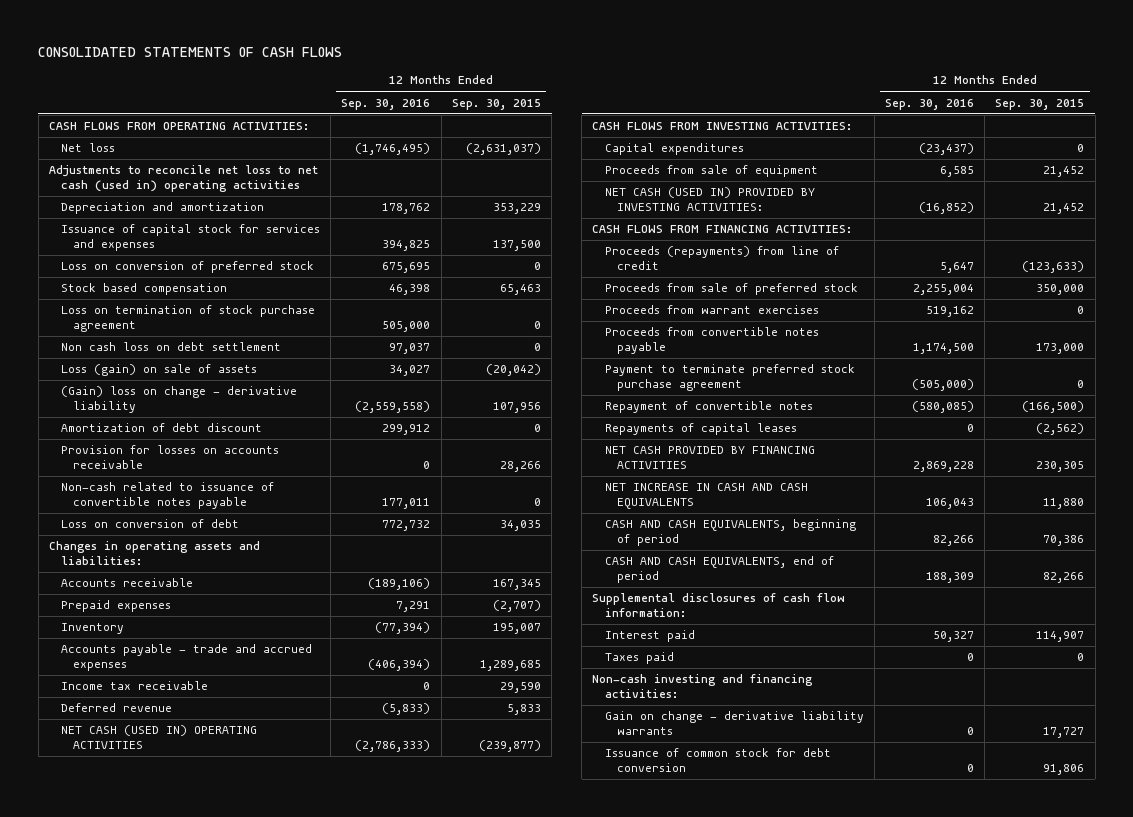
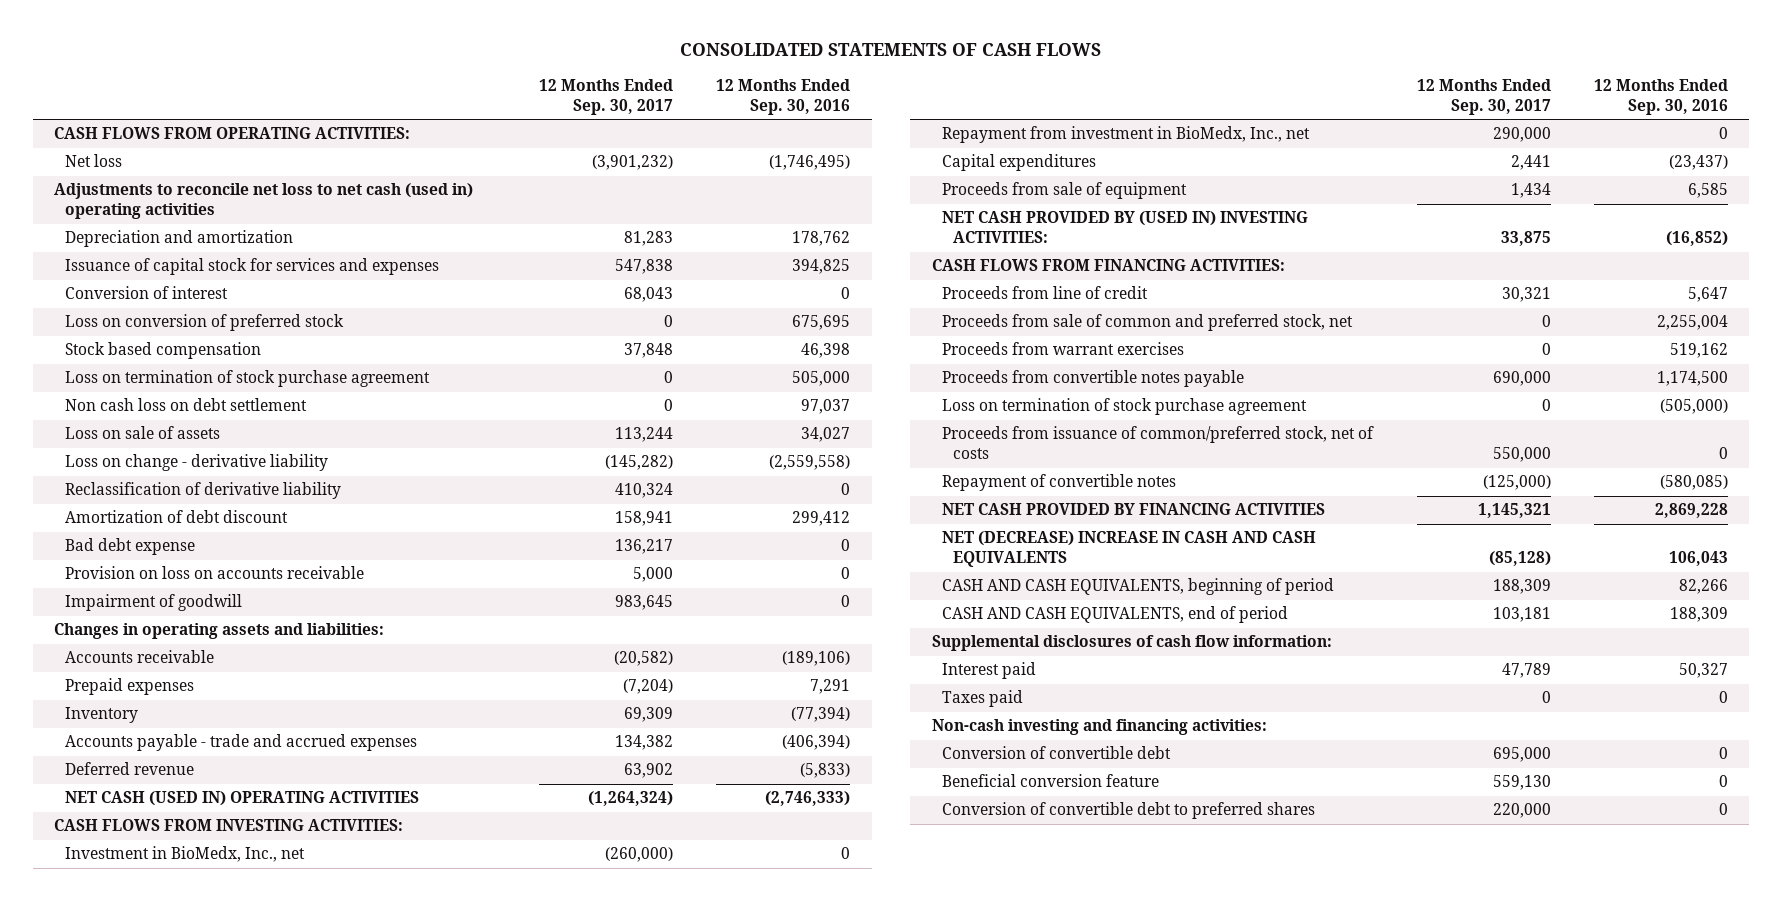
[451,98,541,110] Sep. 30, 2015 -> none
none -> [539,79,674,115] 12 Months Ended Sep. 30, 2017
none -> [64,286,228,300] Conversion of interest
[60,482,274,509] Non-cash related to issuance of convertible notes payable -> none
[60,519,239,529] Loss on conversion of debt -> none
[60,364,257,377] Loss (gain) on sale of assets -> [64,426,220,440] Loss on sale of assets
[60,386,297,413] (Gain) loss on change - derivative liability -> [64,454,328,472] Loss on change - derivative liability
none -> [64,482,341,500] Reclassification of derivative liability
[382,424,431,436] 299,912 -> [792,511,851,527] 299,412
[60,445,279,469] Provision for losses on accounts receivable -> [64,538,195,556] Bad debt expense
none -> [64,566,364,580] Provision on loss on accounts receivable
none -> [64,594,242,612] Impairment of goodwill
[60,681,208,691] Income tax receivable -> none
[355,739,431,752] (2,786,333) -> [765,791,851,807] (2,746,333)
none -> [64,846,305,863] Investment in BioMedx, Inc., net
none -> [942,126,1311,144] Repayment from investment in BioMedx, Inc., net
[604,187,815,211] NET CASH (USED IN) PROVIDED BY INVESTING ACTIVITIES: -> [942,211,1309,244] NET CASH PROVIDED BY (USED IN) INVESTING ACTIVITIES:
[604,246,839,270] Proceeds (repayments) from line of credit -> [942,286,1149,300] Proceeds from line of credit
[604,283,858,296] Proceeds from sale of preferred stock -> [942,314,1354,332] Proceeds from sale of common and preferred stock, net
[604,364,855,391] Payment to terminate preferred stock purchase agreement -> [942,398,1308,416] Loss on termination of stock purchase agreement
none -> [942,426,1375,460] Proceeds from issuance of common/preferred stock, net of costs
[604,423,797,436] Repayments of capital leases -> none
[604,483,808,509] NET INCREASE IN CASH AND CASH EQUIVALENTS -> [942,531,1317,568] NET (DECREASE) INCREASE IN CASH AND CASH EQUIVALENTS
[604,711,864,735] Gain on change - derivative liability warrants -> none
[604,748,831,772] Issuance of common stock for debt conversion -> none
none -> [942,746,1172,760] Conversion of convertible debt
none -> [942,774,1160,788] Beneficial conversion feature
none -> [942,802,1316,820] Conversion of convertible debt to preferred shares

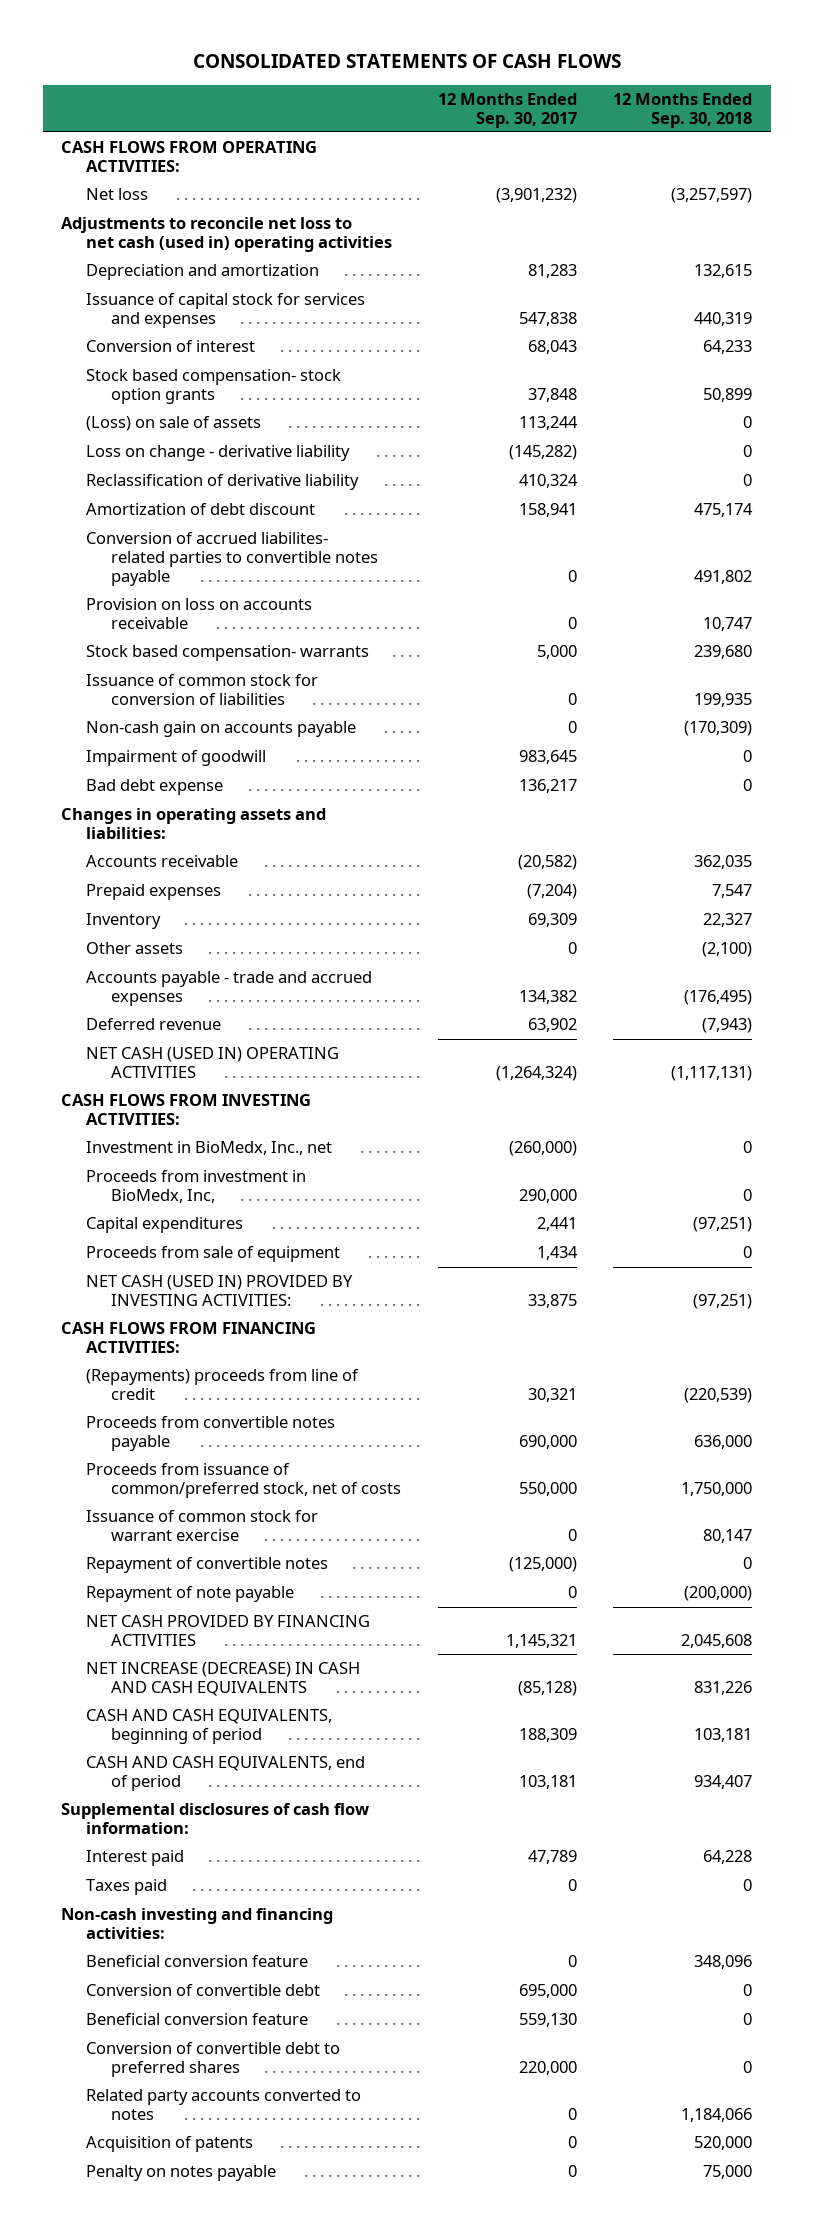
[716,79,851,115] 12 Months Ended Sep. 30, 2016 -> none
none -> [613,92,753,128] 12 Months Ended Sep. 30, 2018
[64,314,344,332] Loss on conversion of preferred stock -> none
[64,370,430,388] Loss on termination of stock purchase agreement -> none
[64,398,307,412] Non cash loss on debt settlement -> none
[64,342,261,360] Stock based compensation -> [86,369,342,405] Stock based compensation- stock option grants
[64,426,220,440] Loss on sale of assets -> [86,416,262,432] (Loss) on sale of assets
none -> [86,532,379,586] Conversion of accrued liabilites- related parties to convertible notes payable
[633,567,674,583] 5,000 -> [567,617,577,630] 0
none -> [86,645,370,662] Stock based compensation- warrants
none -> [86,674,319,706] Issuance of common stock for conversion of liabilities
none -> [86,721,357,738] Non-cash gain on accounts payable
[64,538,195,556] Bad debt expense -> [86,779,224,796] Bad debt expense
none -> [86,942,184,955] Other assets
[942,126,1311,144] Repayment from investment in BioMedx, Inc., net -> [86,1170,307,1204] Proceeds from investment in BioMedx, Inc,
[942,211,1309,244] NET CASH PROVIDED BY (USED IN) INVESTING ACTIVITIES: -> [86,1275,354,1307] NET CASH (USED IN) PROVIDED BY INVESTING ACTIVITIES:
[942,314,1354,332] Proceeds from sale of common and preferred stock, net -> none
[942,342,1185,356] Proceeds from warrant exercises -> none
[942,286,1149,300] Proceeds from line of credit -> [86,1369,360,1401] (Repayments) proceeds from line of credit
[942,398,1308,416] Loss on termination of stock purchase agreement -> none
none -> [86,1510,319,1542] Issuance of common stock for warrant exercise
none -> [86,1586,295,1603] Repayment of note payable
[942,531,1317,568] NET (DECREASE) INCREASE IN CASH AND CASH EQUIVALENTS -> [86,1662,361,1697] NET INCREASE (DECREASE) IN CASH AND CASH EQUIVALENTS
none -> [86,1955,309,1968] Beneficial conversion feature
none -> [86,2089,362,2121] Related party accounts converted to notes
none -> [86,2136,254,2153] Acquisition of patents
none -> [86,2165,277,2182] Penalty on notes payable

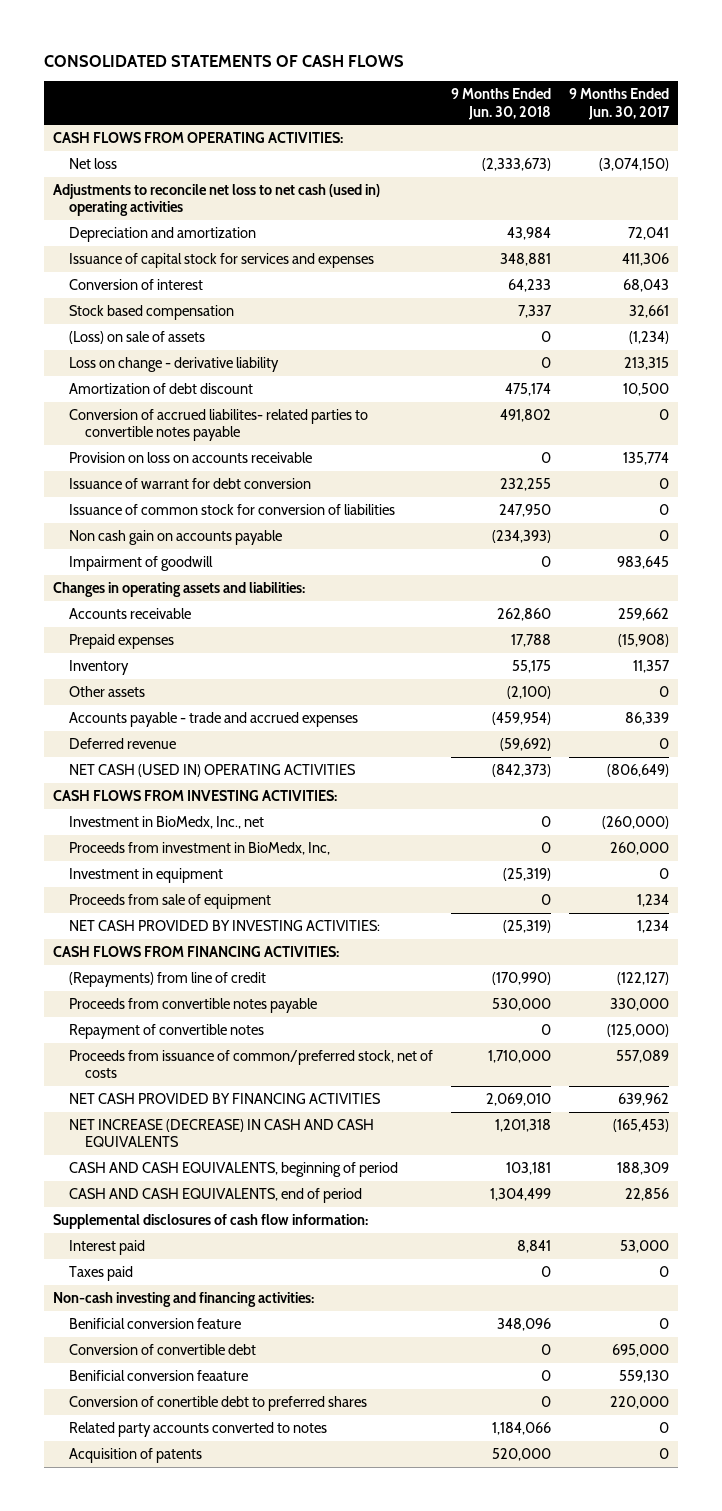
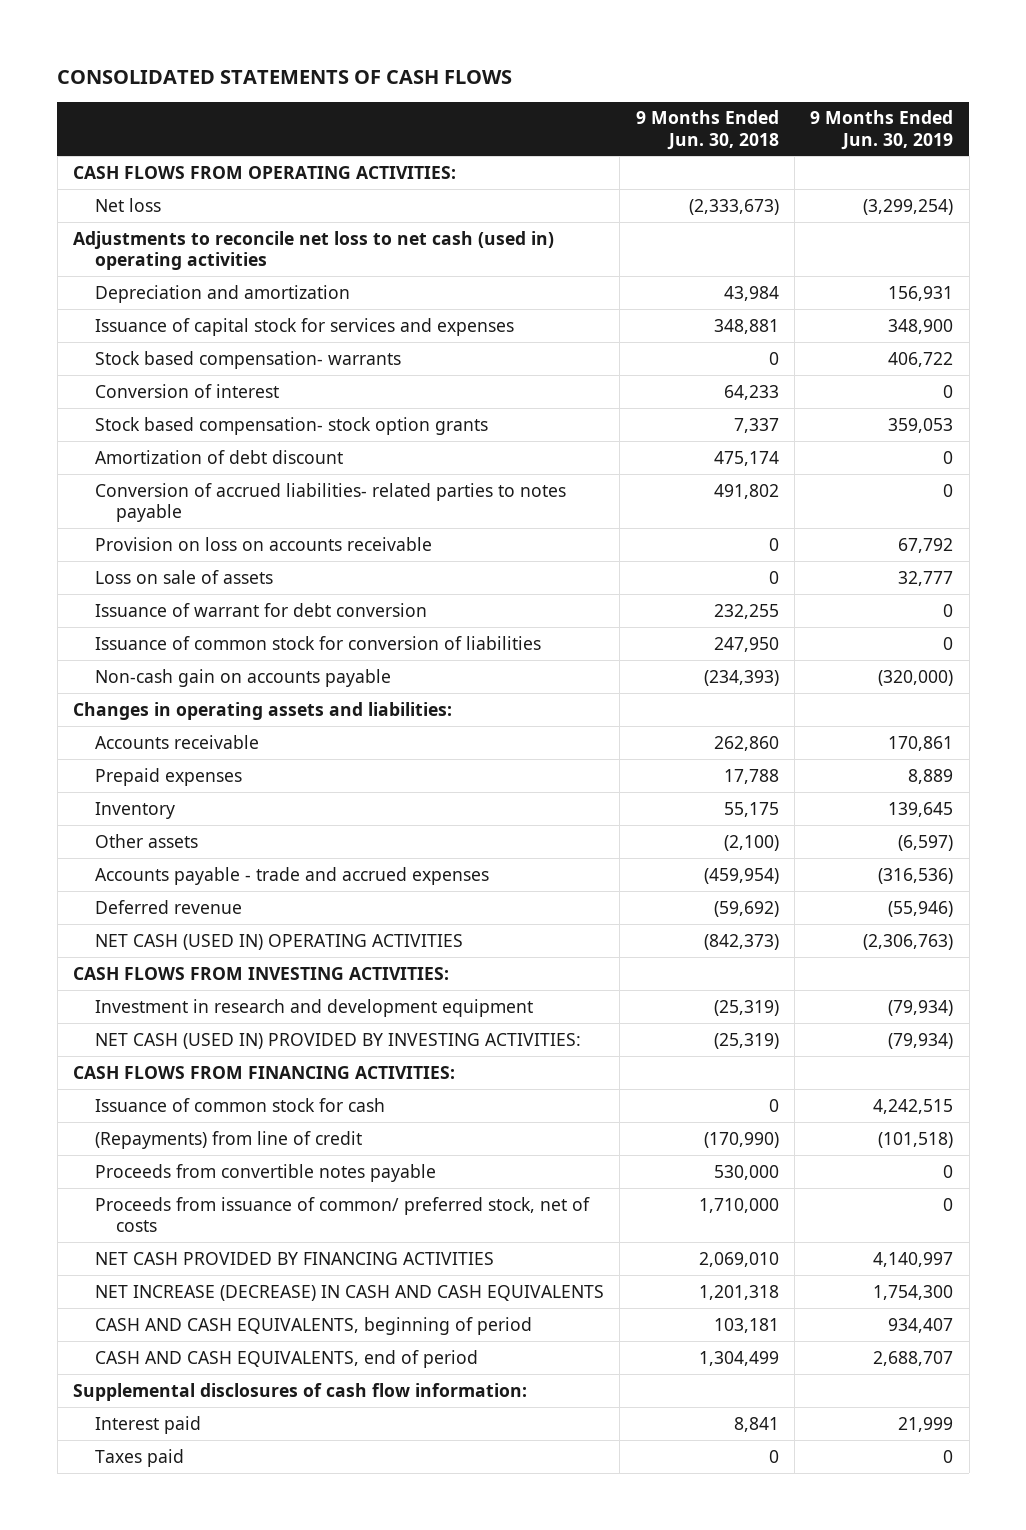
[568,88,670,120] 9 Months Ended Jun. 30, 2017 -> none
none -> [810,110,954,150] 9 Months Ended Jun. 30, 2019
none -> [94,350,401,369] Stock based compensation- warrants
[69,330,206,344] (Loss) on sale of assets -> none
[69,356,280,372] Loss on change - derivative liability -> none
[69,304,235,320] Stock based compensation -> [94,416,488,435] Stock based compensation- stock option grants
[69,408,369,442] Conversion of accrued liabilites- related parties to convertible notes payable -> [94,482,566,522] Conversion of accrued liabilities- related parties to notes payable
none -> [94,569,273,584] Loss on sale of assets
[69,555,214,571] Impairment of goodwill -> none
[69,529,283,545] Non cash gain on accounts payable -> [94,668,391,687] Non-cash gain on accounts payable
[69,815,265,829] Investment in BioMedx, Inc., net -> none
[69,841,331,855] Proceeds from investment in BioMedx, Inc, -> none
[69,893,272,909] Proceeds from sale of equipment -> none
[69,867,224,883] Investment in equipment -> [94,998,533,1017] Investment in research and development equipment
[69,919,381,931] NET CASH PROVIDED BY INVESTING ACTIVITIES: -> [94,1032,581,1049] NET CASH (USED IN) PROVIDED BY INVESTING ACTIVITIES:
none -> [94,1097,385,1112] Issuance of common stock for cash
[69,1023,265,1039] Repayment of convertible notes -> none
[69,1049,434,1079] Proceeds from issuance of common/preferred stock, net of costs -> [94,1196,590,1232] Proceeds from issuance of common/ preferred stock, net of costs
[53,1291,315,1307] Non-cash investing and financing activities: -> none
[69,1317,242,1329] Benificial conversion feature -> none
[69,1343,257,1355] Conversion of convertible debt -> none
[69,1369,249,1381] Benificial conversion feaature -> none
[69,1395,368,1411] Conversion of conertible debt to preferred shares -> none
[69,1421,328,1437] Related party accounts converted to notes -> none
[69,1447,203,1463] Acquisition of patents -> none

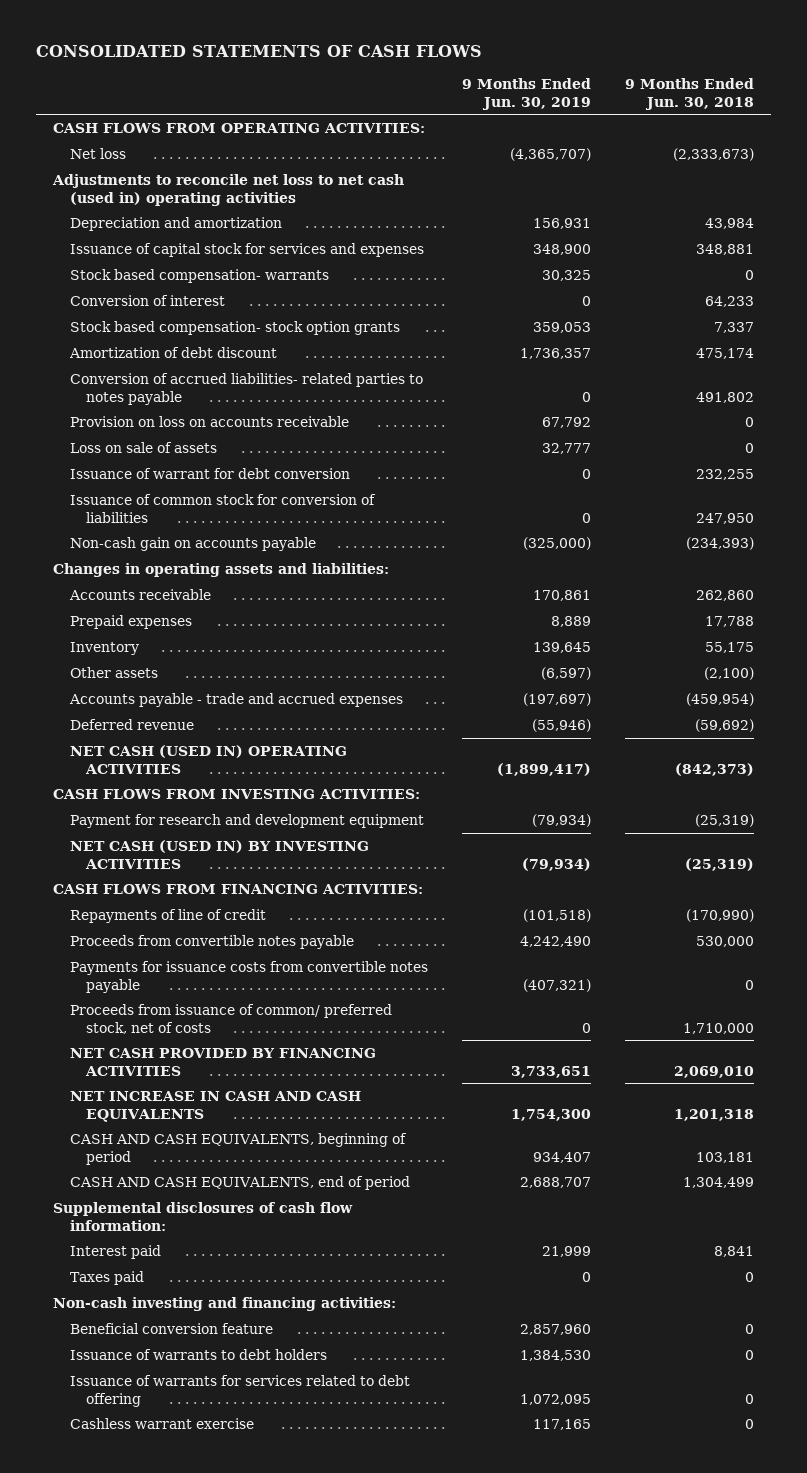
[863,198,954,215] (3,299,254) -> [509,147,591,161] (4,365,707)
[888,351,954,367] 406,722 -> [541,269,591,281] 30,325
[943,450,954,464] 0 -> [519,347,591,359] 1,736,357
[878,669,954,686] (320,000) -> [522,536,591,550] (325,000)
[878,867,954,884] (316,536) -> [522,692,591,706] (197,697)
[863,933,954,950] (2,306,763) -> [496,762,591,776] (1,899,417)
[94,998,533,1017] Investment in research and development equipment -> [69,813,424,828] Payment for research and development equipment
[94,1032,581,1049] NET CASH (USED IN) PROVIDED BY INVESTING ACTIVITIES: -> [69,839,369,869] NET CASH (USED IN) BY INVESTING ACTIVITIES
[94,1097,385,1112] Issuance of common stock for cash -> none
[94,1130,362,1149] (Repayments) from line of credit -> [69,908,266,923] Repayments of line of credit
[943,1164,954,1178] 0 -> [519,935,591,947] 4,242,490
none -> [69,960,428,993] Payments for issuance costs from convertible notes payable
[873,1251,954,1267] 4,140,997 -> [510,1065,591,1078] 3,733,651
[94,1284,604,1301] NET INCREASE (DECREASE) IN CASH AND CASH EQUIVALENTS -> [69,1090,361,1122] NET INCREASE IN CASH AND CASH EQUIVALENTS
none -> [52,1296,396,1311] Non-cash investing and financing activities:
none -> [69,1322,273,1334] Beneficial conversion feature
none -> [69,1348,327,1360] Issuance of warrants to debt holders
none -> [69,1374,410,1407] Issuance of warrants for services related to debt offering
none -> [69,1417,254,1429] Cashless warrant exercise

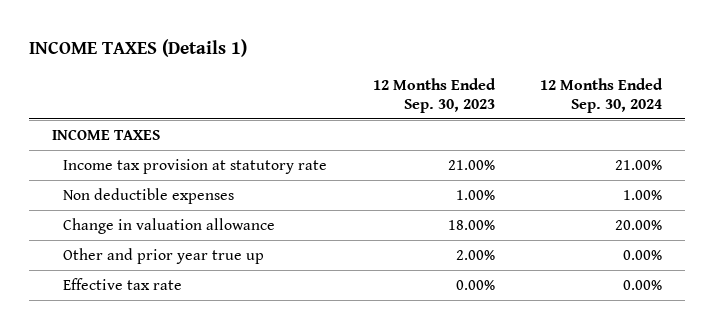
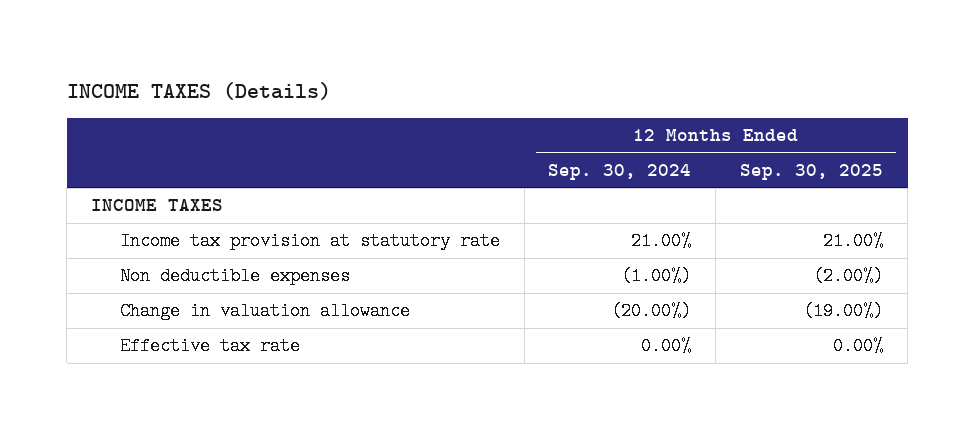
[29,38,248,57] INCOME TAXES (Details 1) -> [66,81,331,100] INCOME TAXES (Details)
[372,77,496,113] 12 Months Ended Sep. 30, 2023 -> none
none -> [740,163,884,180] Sep. 30, 2025
[63,247,265,264] Other and prior year true up -> none
[622,189,662,200] 1.00% -> [621,267,692,286] (1.00%)
[614,219,662,230] 20.00% -> [611,302,692,321] (20.00%)

